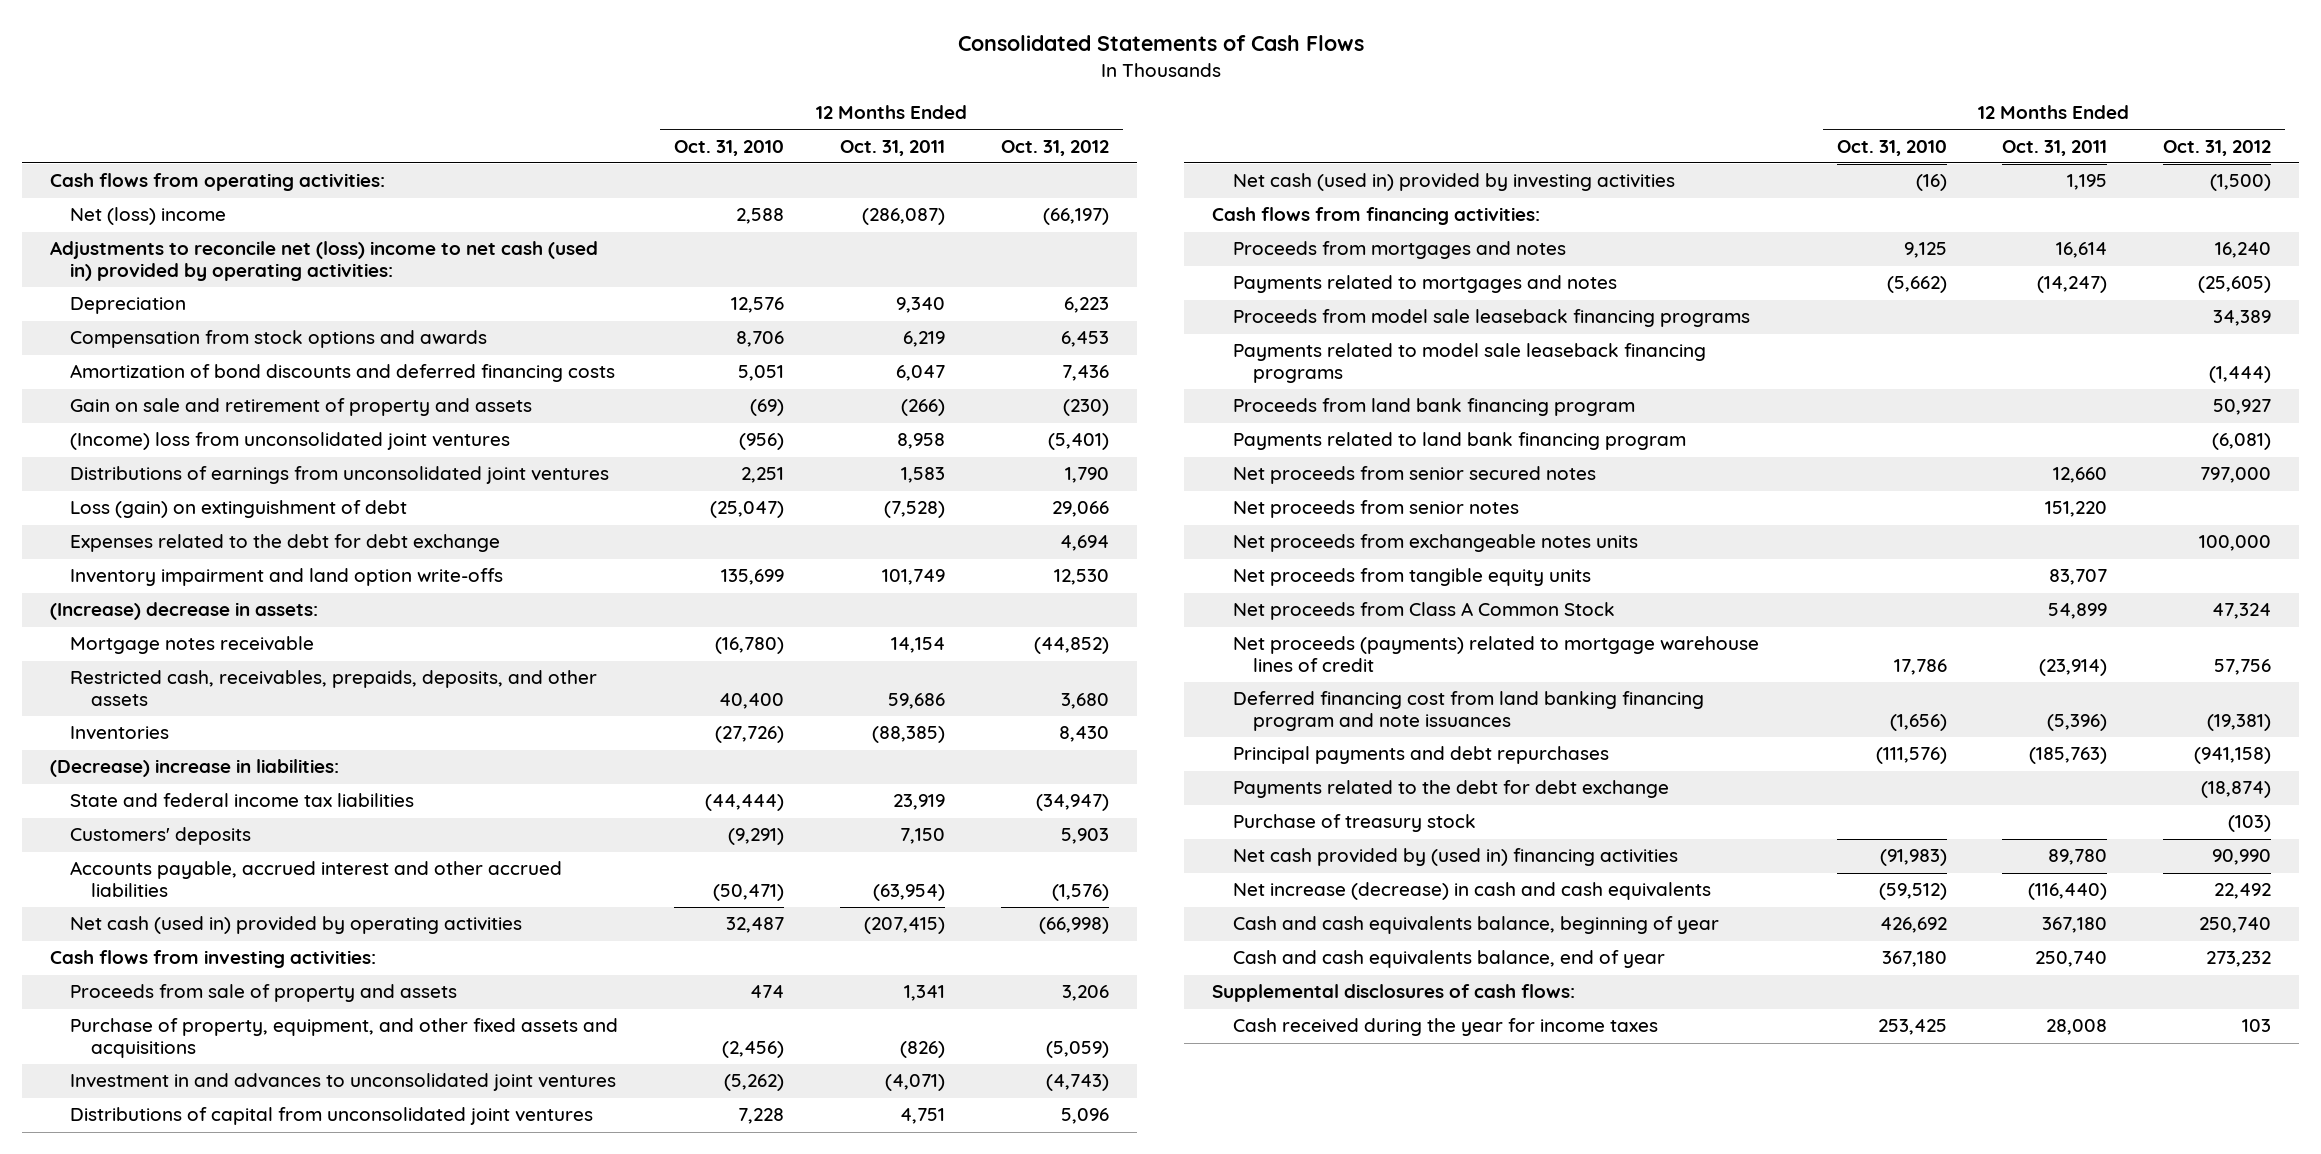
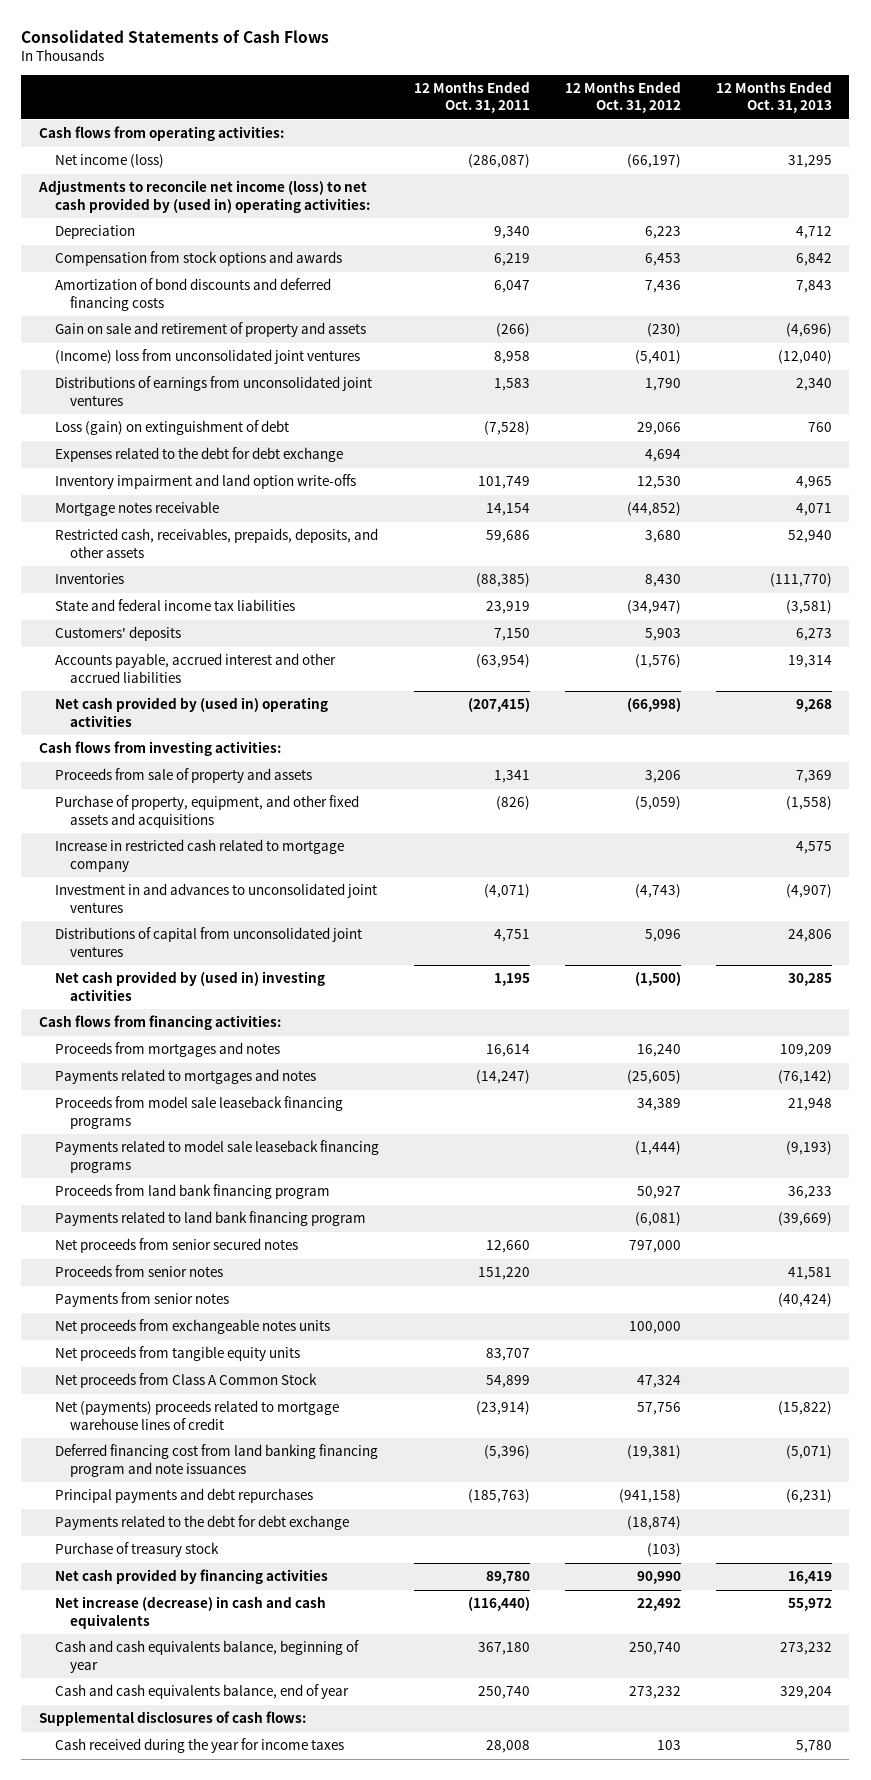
[674,139,785,156] Oct. 31, 2010 -> none
none -> [715,80,832,114] 12 Months Ended Oct. 31, 2013
[70,207,227,226] Net (loss) income -> [54,154,164,169] Net income (loss)
[49,241,598,282] Adjustments to reconcile net (loss) income to net cash (used in) provided by operating activities: -> [37,180,370,213] Adjustments to reconcile net income (loss) to net cash provided by (used in) operating activities:
[49,602,318,621] (Increase) decrease in assets: -> none
[49,759,339,778] (Decrease) increase in liabilities: -> none
[70,916,523,935] Net cash (used in) provided by operating activities -> [54,697,328,727] Net cash provided by (used in) operating activities
none -> [54,839,344,872] Increase in restricted cash related to mortgage company
[1232,173,1675,192] Net cash (used in) provided by investing activities -> [54,971,325,1001] Net cash provided by (used in) investing activities
[1232,500,1519,519] Net proceeds from senior notes -> [54,1265,223,1278] Proceeds from senior notes
none -> [54,1292,229,1308] Payments from senior notes
[1232,636,1759,673] Net proceeds (payments) related to mortgage warehouse lines of credit -> [54,1400,339,1430] Net (payments) proceeds related to mortgage warehouse lines of credit
[1232,848,1678,867] Net cash provided by (used in) financing activities -> [54,1569,328,1585] Net cash provided by financing activities

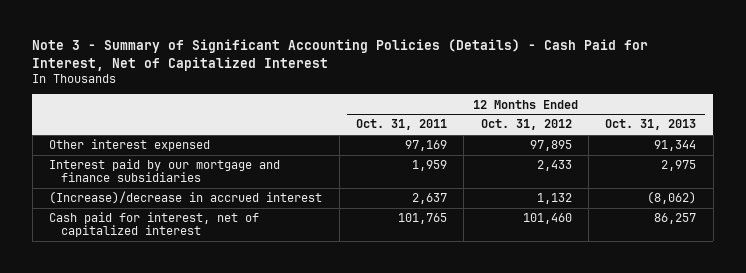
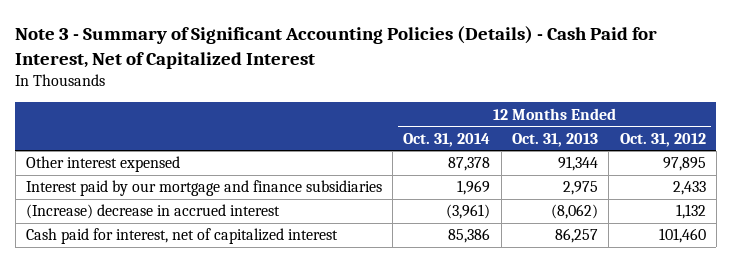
[355,119,447,131] Oct. 31, 2011 -> none
none -> [403,132,491,147] Oct. 31, 2014
[49,191,323,205] (Increase)/decrease in accrued interest -> [25,204,280,220] (Increase) decrease in accrued interest

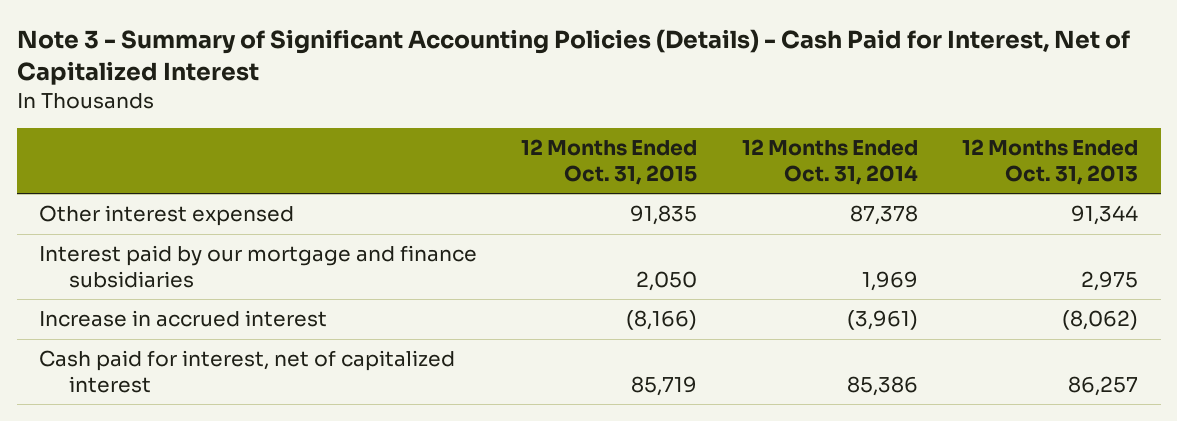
[619,132,706,147] Oct. 31, 2012 -> none
none -> [521,139,698,185] 12 Months Ended Oct. 31, 2015
[25,204,280,220] (Increase) decrease in accrued interest -> [38,310,327,328] Increase in accrued interest

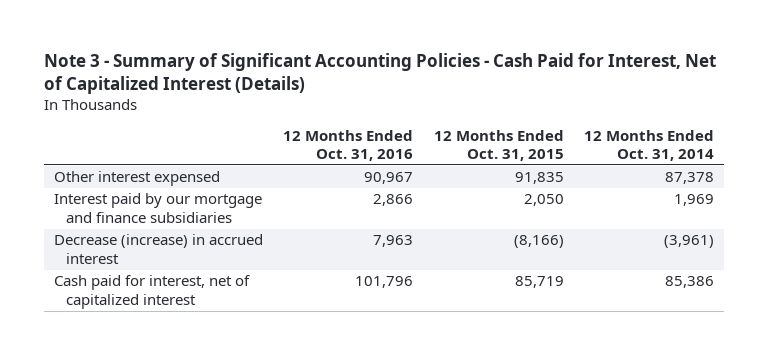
[16,29,1130,85] Note 3 - Summary of Significant Accounting Policies (Details) - Cash Paid for Interest, Net of Capitalized Interest -> [43,52,716,94] Note 3 - Summary of Significant Accounting Policies - Cash Paid for Interest, Net of Capitalized Interest (Details)
[962,139,1139,185] 12 Months Ended Oct. 31, 2013 -> none
none -> [283,129,414,162] 12 Months Ended Oct. 31, 2016
[38,310,327,328] Increase in accrued interest -> [54,234,264,264] Decrease (increase) in accrued interest

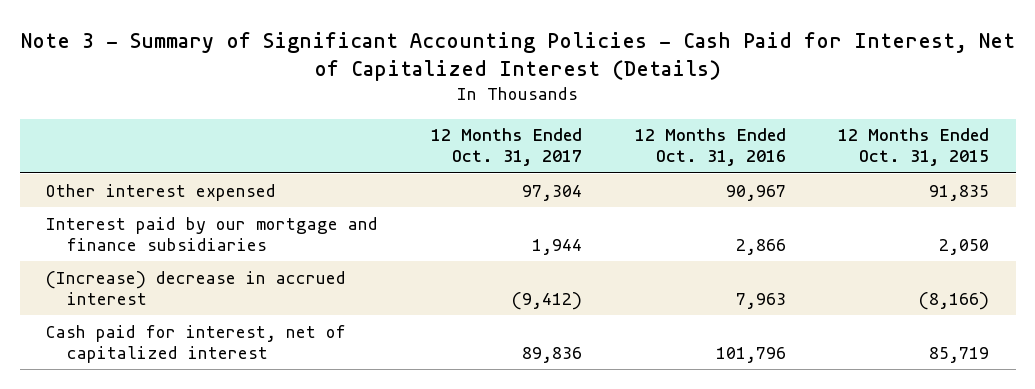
[584,129,715,162] 12 Months Ended Oct. 31, 2014 -> none
none -> [430,128,582,167] 12 Months Ended Oct. 31, 2017
[54,234,264,264] Decrease (increase) in accrued interest -> [46,270,347,305] (Increase) decrease in accrued interest

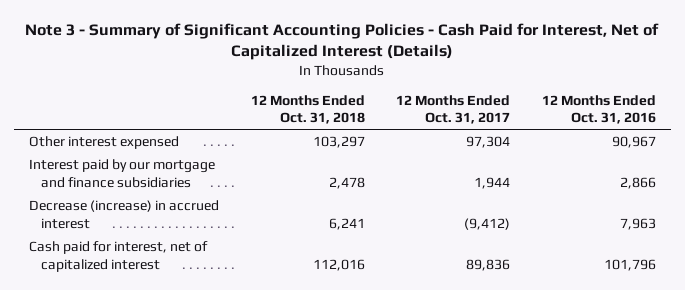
[838,128,990,167] 12 Months Ended Oct. 31, 2015 -> none
none -> [250,94,365,125] 12 Months Ended Oct. 31, 2018
[46,270,347,305] (Increase) decrease in accrued interest -> [29,199,220,229] Decrease (increase) in accrued interest

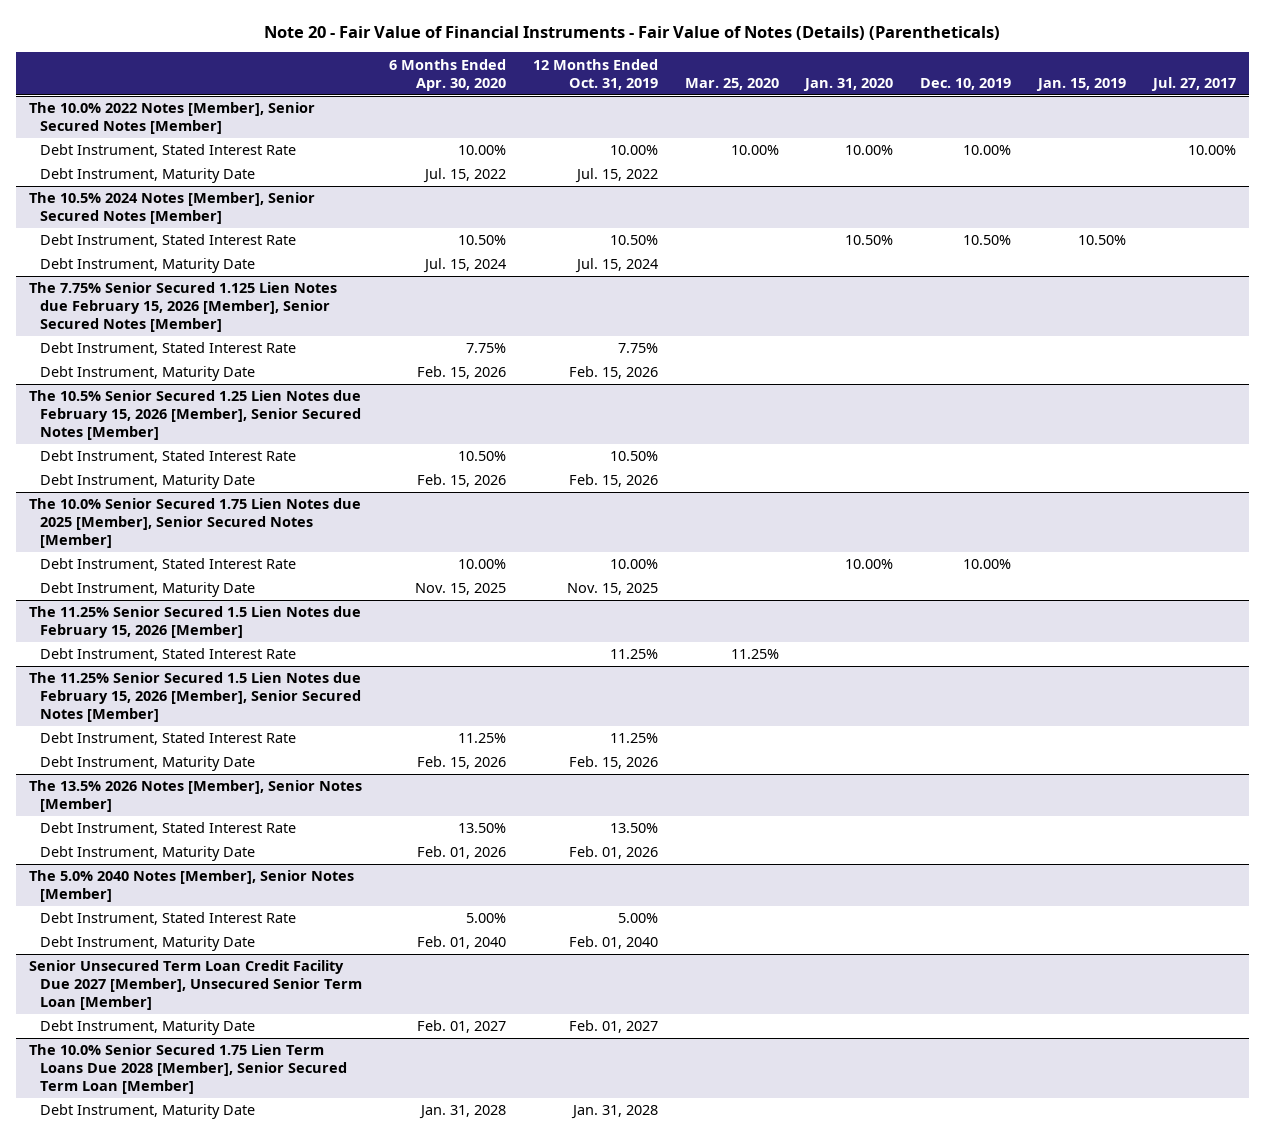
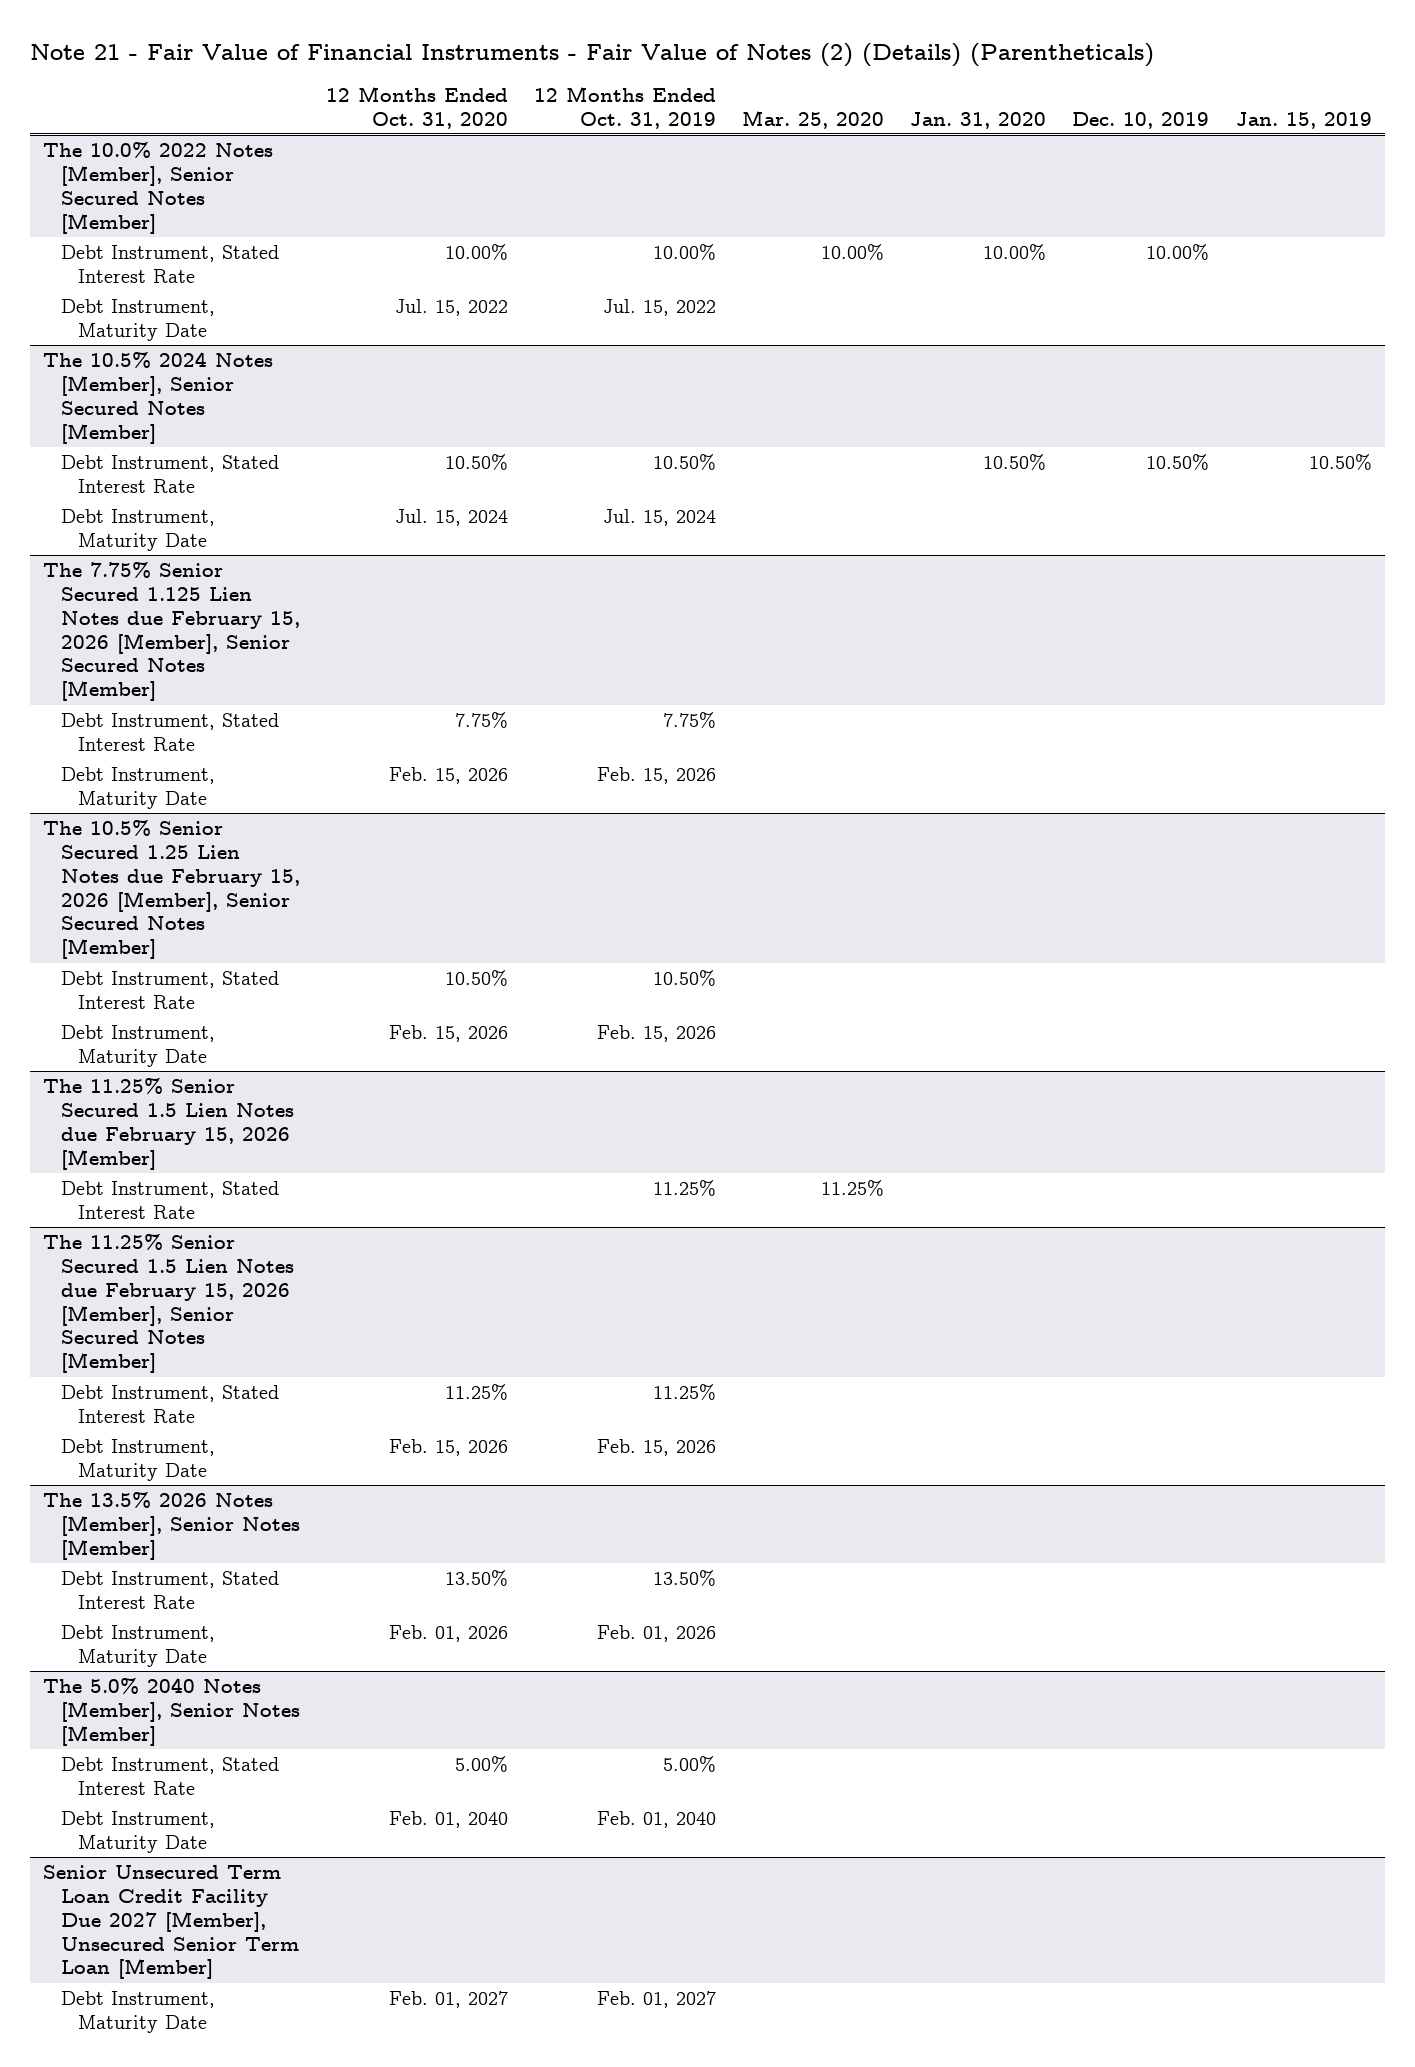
[264,26,1001,41] Note 20 - Fair Value of Financial Instruments - Fair Value of Notes (Details) (Parentheticals) -> [30,43,1155,68] Note 21 - Fair Value of Financial Instruments - Fair Value of Notes (2) (Details) (Parentheticals)
[388,58,506,91] 6 Months Ended Apr. 30, 2020 -> none
[1150,76,1236,91] Jul. 27, 2017 -> none
none -> [325,85,508,129] 12 Months Ended Oct. 31, 2020
[29,498,362,549] The 10.0% Senior Secured 1.75 Lien Notes due 2025 [Member], Senior Secured Notes [Member] -> none
[39,558,296,572] Debt Instrument, Stated Interest Rate -> none
[39,582,255,598] Debt Instrument, Maturity Date -> none
[29,1044,347,1095] The 10.0% Senior Secured 1.75 Lien Term Loans Due 2028 [Member], Senior Secured Term Loan [Member] -> none
[39,1104,255,1120] Debt Instrument, Maturity Date -> none

